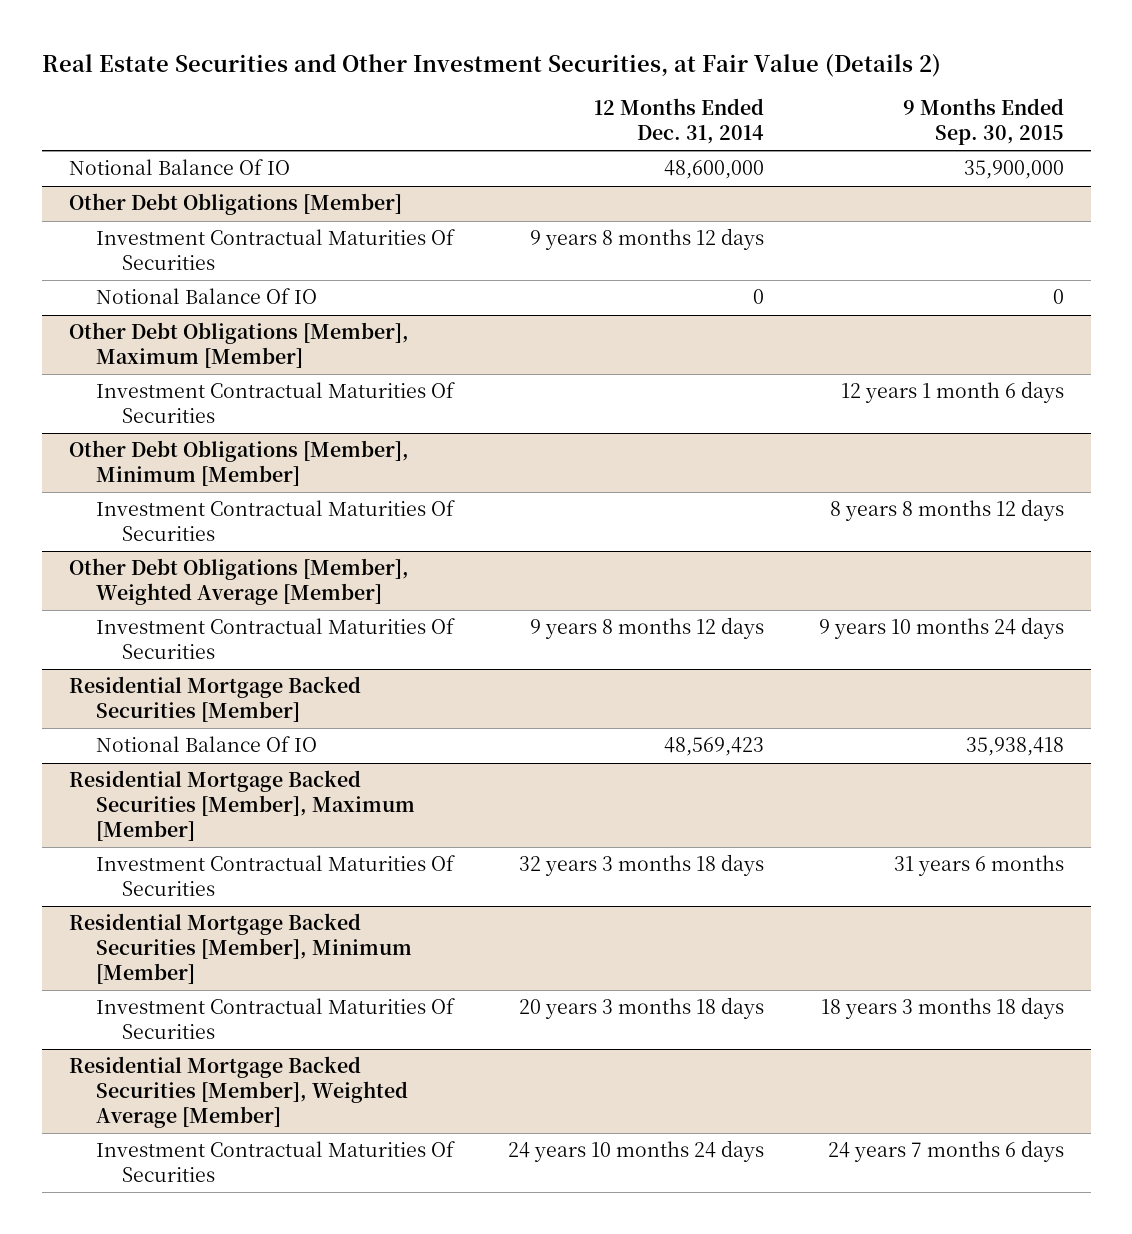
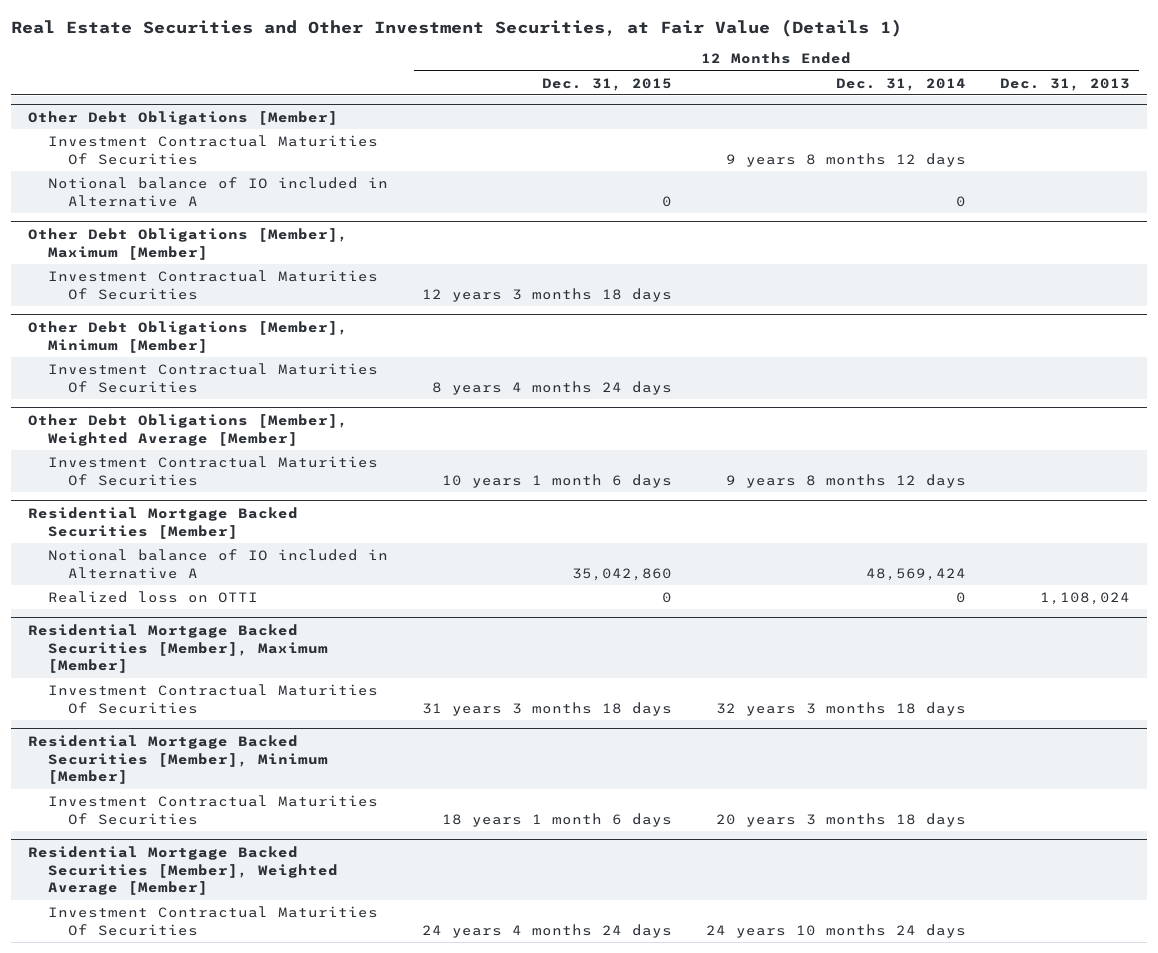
[41,53,941,77] Real Estate Securities and Other Investment Securities, at Fair Value (Details 2) -> [11,18,903,37] Real Estate Securities and Other Investment Securities, at Fair Value (Details 1)
[902,98,1064,146] 9 Months Ended Sep. 30, 2015 -> none
none -> [542,77,673,91] Dec. 31, 2015
none -> [1000,77,1131,91] Dec. 31, 2013
[68,159,290,176] Notional Balance Of IO -> none
[95,288,317,305] Notional Balance Of IO -> [48,176,389,207] Notional balance of IO included in Alternative A
[95,736,317,753] Notional Balance Of IO -> [48,548,389,579] Notional balance of IO included in Alternative A
[664,737,765,757] 48,569,423 -> [866,567,967,581] 48,569,424
none -> [48,590,259,603] Realized loss on OTTI

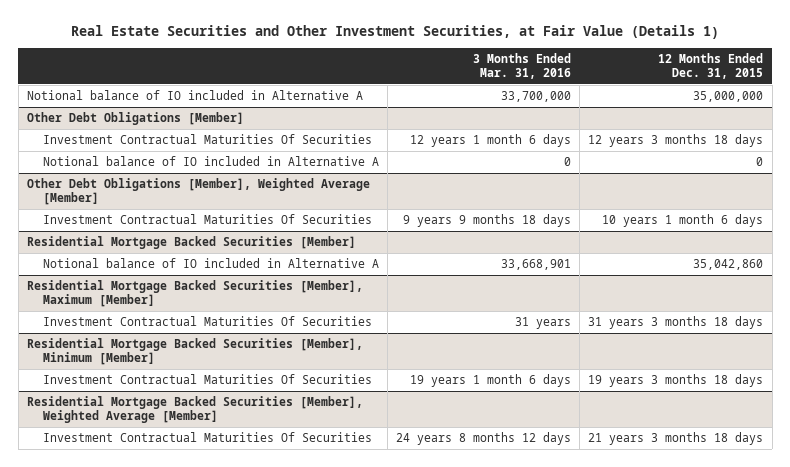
[836,77,967,91] Dec. 31, 2014 -> none
[1000,77,1131,91] Dec. 31, 2013 -> none
none -> [473,53,572,80] 3 Months Ended Mar. 31, 2016
none -> [26,90,363,101] Notional balance of IO included in Alternative A
[48,134,379,165] Investment Contractual Maturities Of Securities -> none
[28,227,349,260] Other Debt Obligations [Member], Maximum [Member] -> none
[28,320,349,353] Other Debt Obligations [Member], Minimum [Member] -> none
[48,362,379,393] Investment Contractual Maturities Of Securities -> none
[48,176,389,207] Notional balance of IO included in Alternative A -> [42,156,379,167] Notional balance of IO included in Alternative A
[48,590,259,603] Realized loss on OTTI -> none
[442,812,673,827] 18 years 1 month 6 days -> [588,374,764,388] 19 years 3 months 18 days
[422,923,673,938] 24 years 4 months 24 days -> [588,432,764,446] 21 years 3 months 18 days

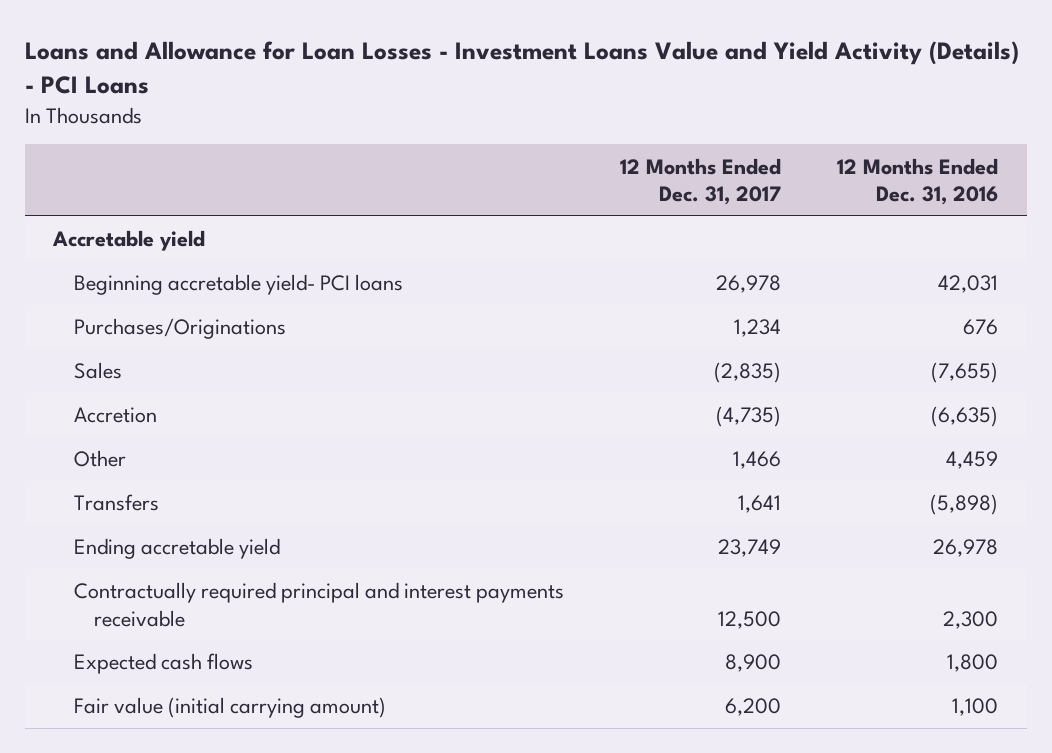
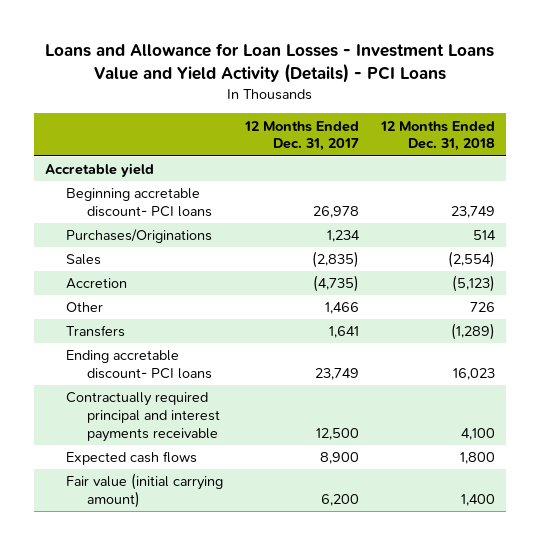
[837,157,999,205] 12 Months Ended Dec. 31, 2016 -> none
none -> [379,120,495,152] 12 Months Ended Dec. 31, 2018
[73,274,403,296] Beginning accretable yield- PCI loans -> [66,188,213,217] Beginning accretable discount- PCI loans
[73,538,280,560] Ending accretable yield -> [66,350,213,379] Ending accretable discount- PCI loans

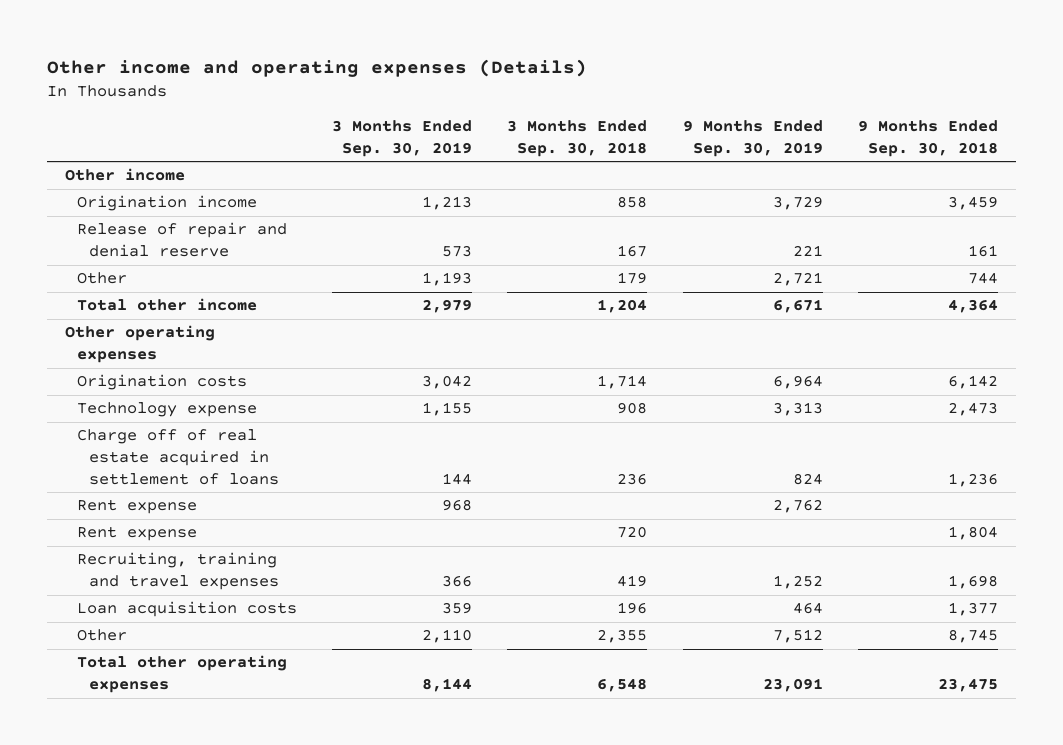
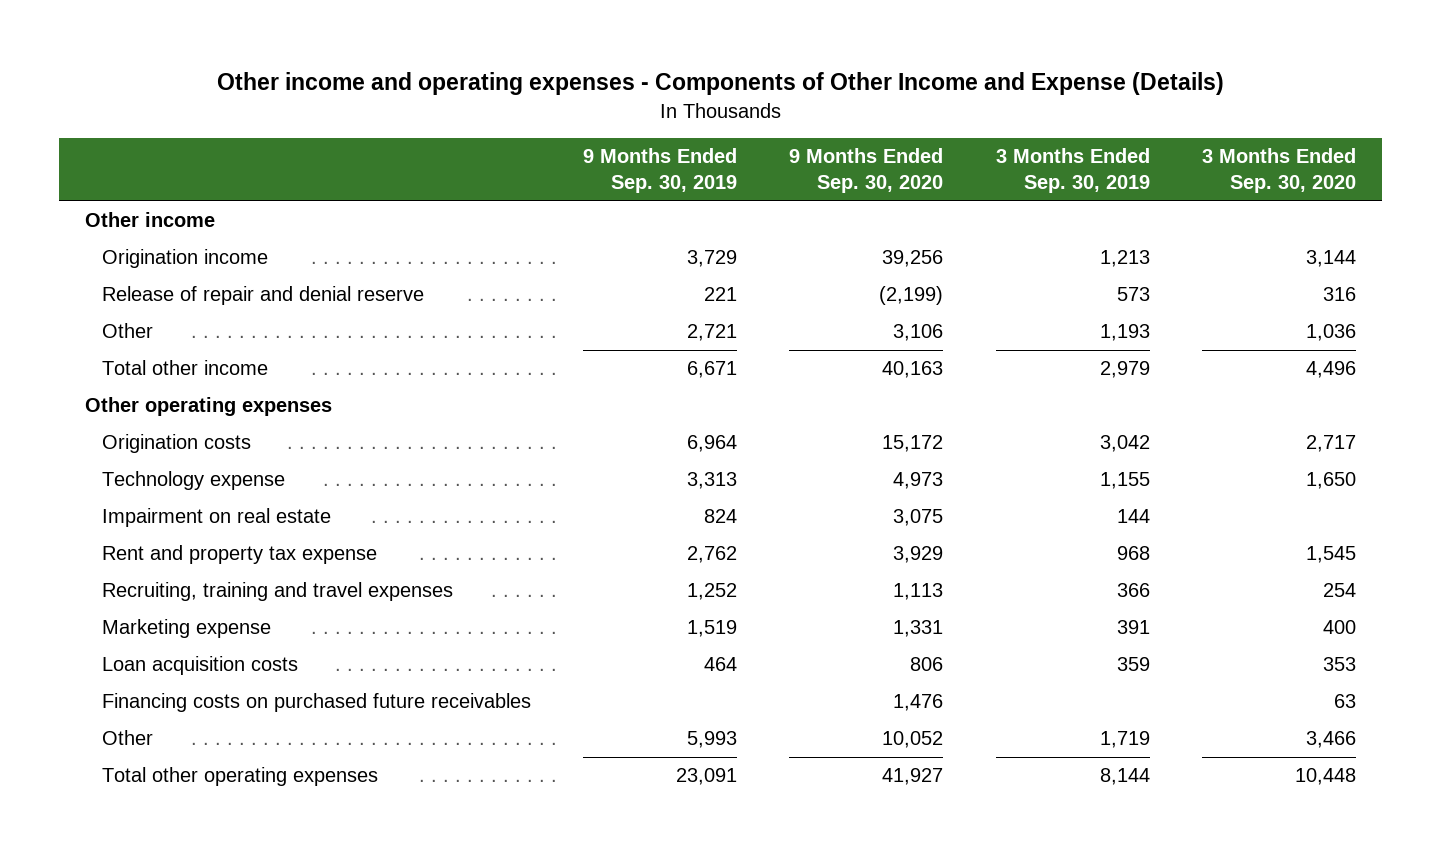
[47,59,588,78] Other income and operating expenses (Details) -> [216,72,1224,96] Other income and operating expenses - Components of Other Income and Expense (Details)
[507,119,648,157] 3 Months Ended Sep. 30, 2018 -> none
[858,119,999,157] 9 Months Ended Sep. 30, 2018 -> none
none -> [789,148,944,194] 9 Months Ended Sep. 30, 2020
none -> [1202,148,1357,194] 3 Months Ended Sep. 30, 2020
[76,526,197,542] Rent expense -> none
[76,429,279,485] Charge off of real estate acquired in settlement of loans -> [101,508,331,528] Impairment on real estate
[76,499,197,515] Rent expense -> [101,545,377,565] Rent and property tax expense
none -> [101,619,271,639] Marketing expense
none -> [101,693,531,713] Financing costs on purchased future receivables
[422,629,473,644] 2,110 -> [1099,731,1150,749] 1,719
[772,629,823,644] 7,512 -> [686,731,737,749] 5,993

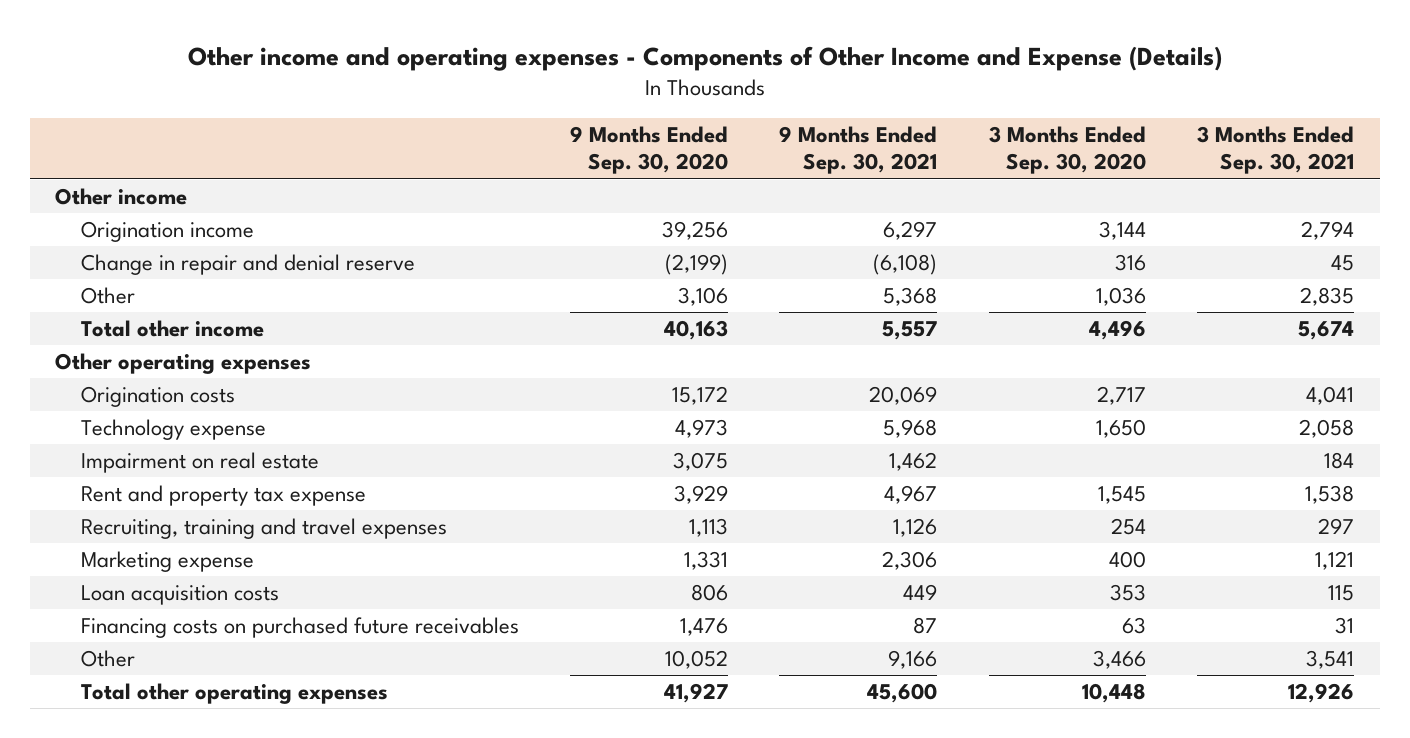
[582,148,737,194] 9 Months Ended Sep. 30, 2019 -> none
[995,148,1150,194] 3 Months Ended Sep. 30, 2019 -> none
none -> [779,126,938,175] 9 Months Ended Sep. 30, 2021
none -> [1197,126,1355,175] 3 Months Ended Sep. 30, 2021
[101,286,424,306] Release of repair and denial reserve -> [80,254,415,276] Change in repair and denial reserve

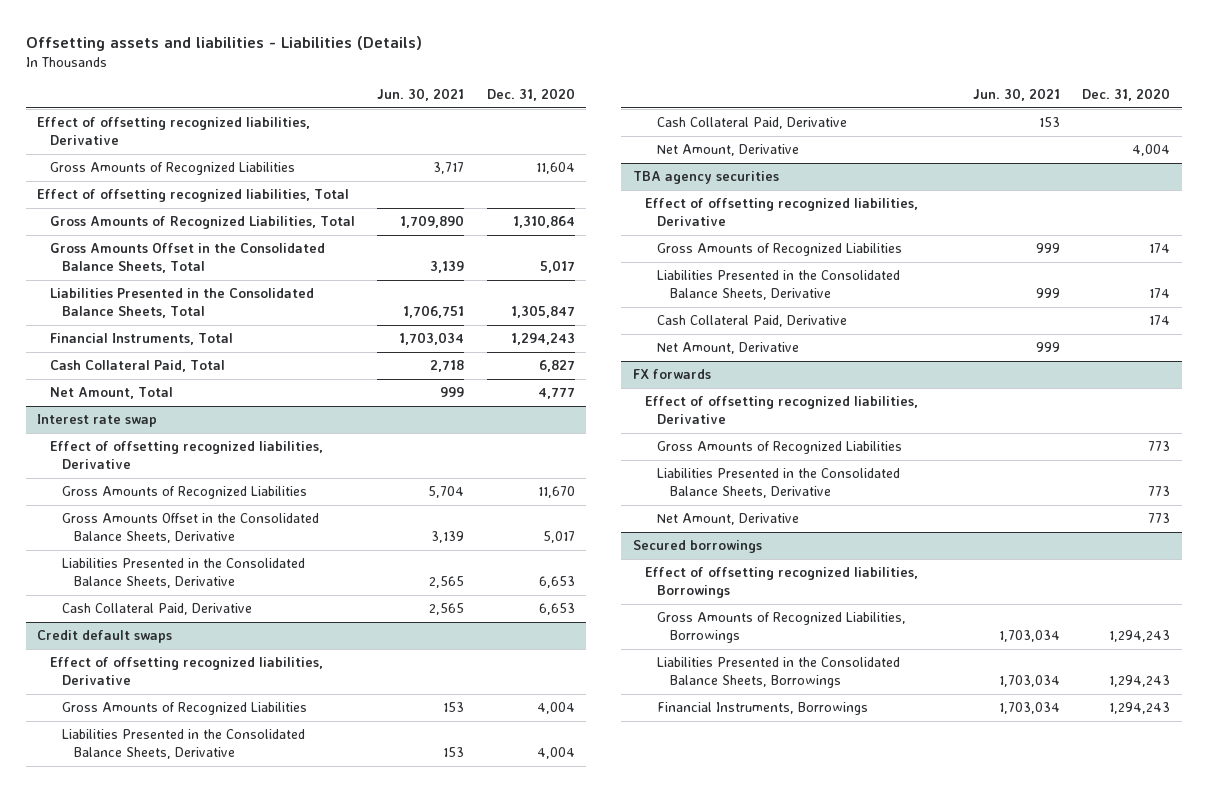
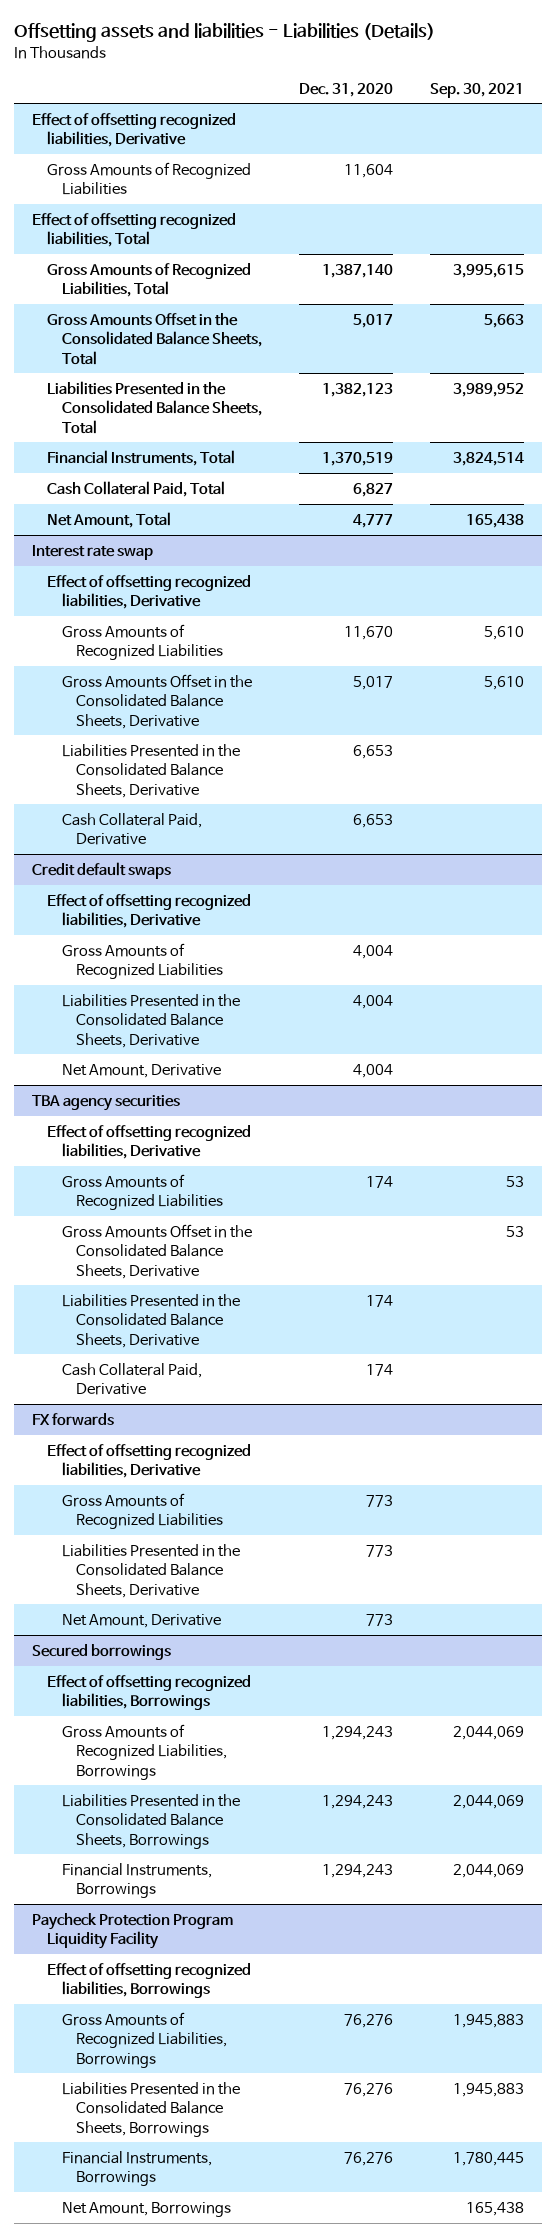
[377,87,465,101] Jun. 30, 2021 -> none
none -> [429,82,524,98] Sep. 30, 2021
[512,215,575,229] 1,310,864 -> [321,263,393,278] 1,387,140
[510,304,575,318] 1,305,847 -> [321,382,393,397] 1,382,123
[510,333,575,346] 1,294,243 -> [321,451,393,466] 1,370,519
[657,117,848,130] Cash Collateral Paid, Derivative -> none
none -> [61,1223,252,1279] Gross Amounts Offset in the Consolidated Balance Sheets, Derivative
[657,342,800,355] Net Amount, Derivative -> none
none -> [32,1912,234,1950] Paycheck Protection Program Liquidity Facility
none -> [46,1962,251,1999] Effect of offsetting recognized liabilities, Borrowings
none -> [61,2011,228,2068] Gross Amounts of Recognized Liabilities, Borrowings
none -> [61,2081,240,2137] Liabilities Presented in the Consolidated Balance Sheets, Borrowings
none -> [61,2150,212,2187] Financial Instruments, Borrowings
none -> [61,2201,231,2217] Net Amount, Borrowings

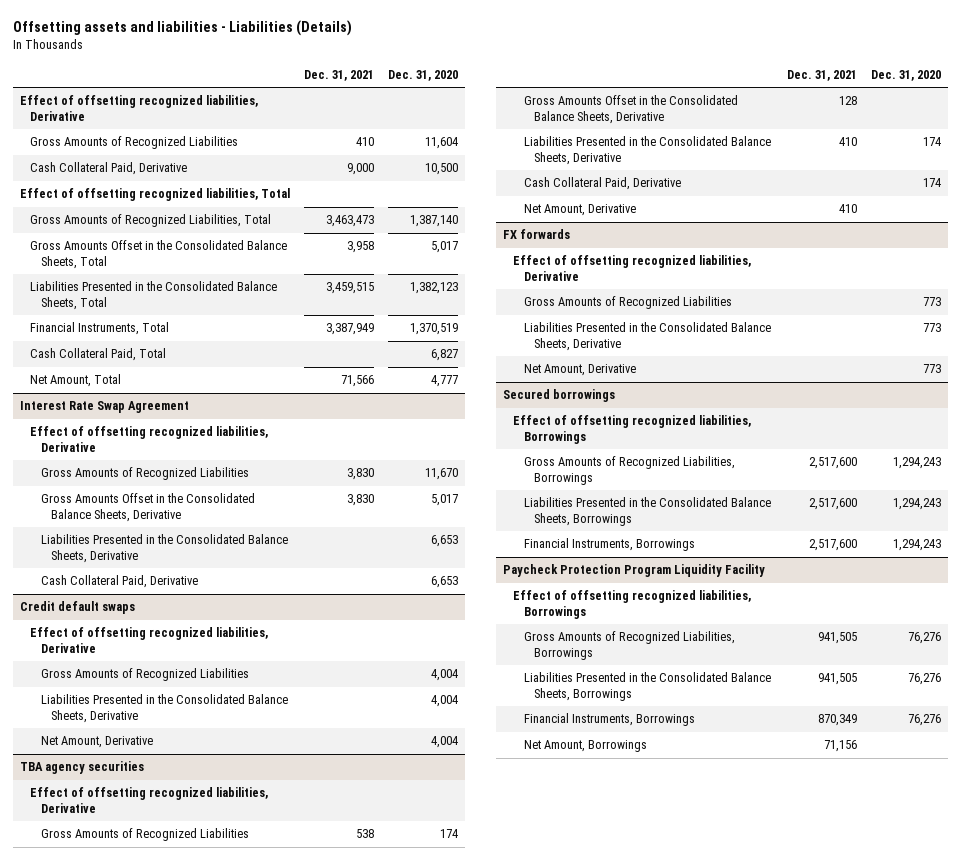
[429,82,524,98] Sep. 30, 2021 -> none
none -> [304,69,375,81] Dec. 31, 2021
none -> [30,162,188,176] Cash Collateral Paid, Derivative
[32,544,154,560] Interest rate swap -> [20,401,190,414] Interest Rate Swap Agreement
none -> [523,204,636,217] Net Amount, Derivative

